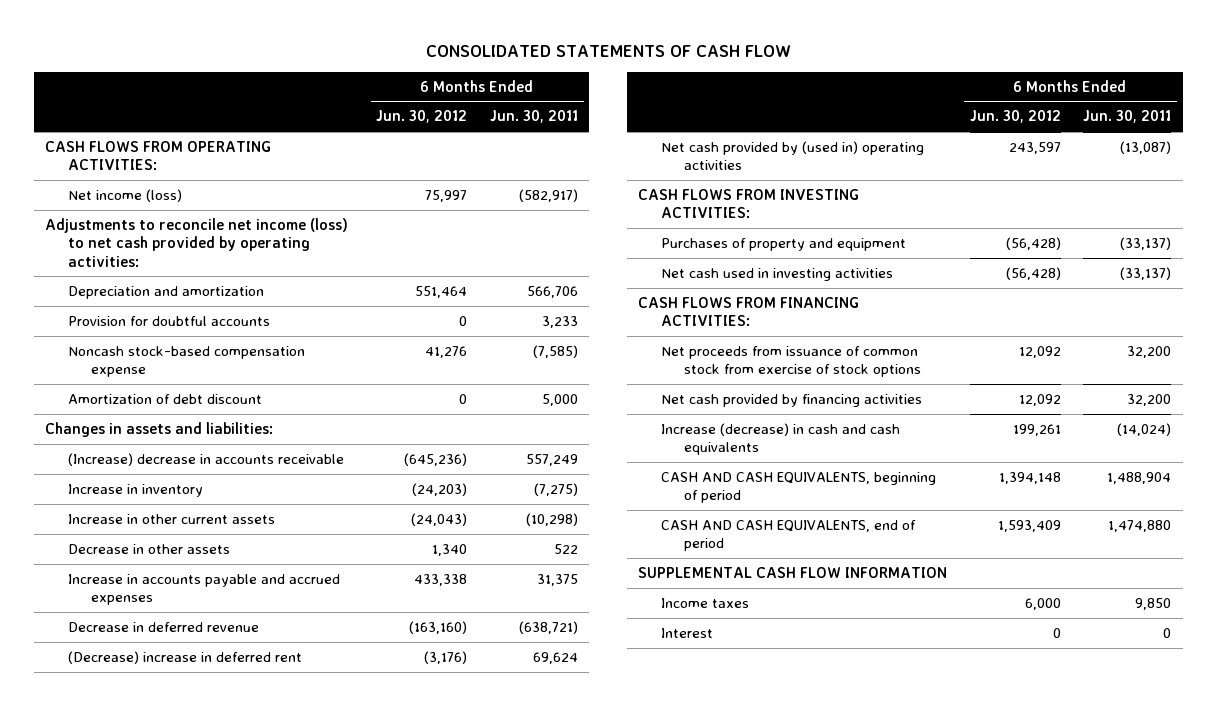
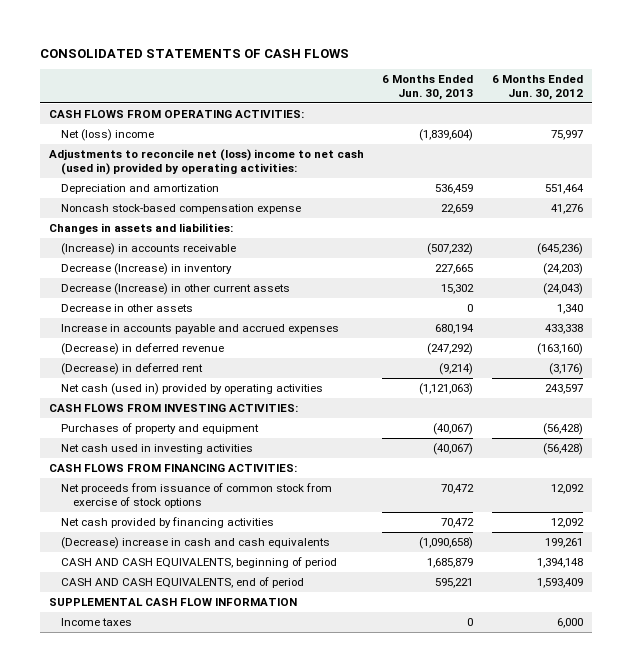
[426,44,792,57] CONSOLIDATED STATEMENTS OF CASH FLOW -> [40,48,350,58] CONSOLIDATED STATEMENTS OF CASH FLOWS
[489,110,578,124] Jun. 30, 2011 -> none
none -> [382,75,474,101] 6 Months Ended Jun. 30, 2013
[67,188,182,202] Net income (loss) -> [61,128,155,141] Net (loss) income
[44,217,348,267] Adjustments to reconcile net income (loss) to net cash provided by operating activities: -> [49,148,365,175] Adjustments to reconcile net (loss) income to net cash (used in) provided by operating activities:
[67,315,270,326] Provision for doubtful accounts -> none
[67,393,262,404] Amortization of debt discount -> none
[67,452,344,466] (Increase) decrease in accounts receivable -> [61,242,237,255] (Increase) in accounts receivable
[67,483,203,497] Increase in inventory -> [61,262,233,275] Decrease (Increase) in inventory
[67,513,275,524] Increase in other current assets -> [61,282,291,295] Decrease (Increase) in other current assets
[67,621,259,632] Decrease in deferred revenue -> [61,342,225,355] (Decrease) in deferred revenue
[67,650,302,664] (Decrease) increase in deferred rent -> [61,362,204,375] (Decrease) in deferred rent
[661,140,925,171] Net cash provided by (used in) operating activities -> [61,382,324,395] Net cash (used in) provided by operating activities
[661,422,901,456] Increase (decrease) in cash and cash equivalents -> [61,536,331,549] (Decrease) increase in cash and cash equivalents
[661,627,714,638] Interest -> none

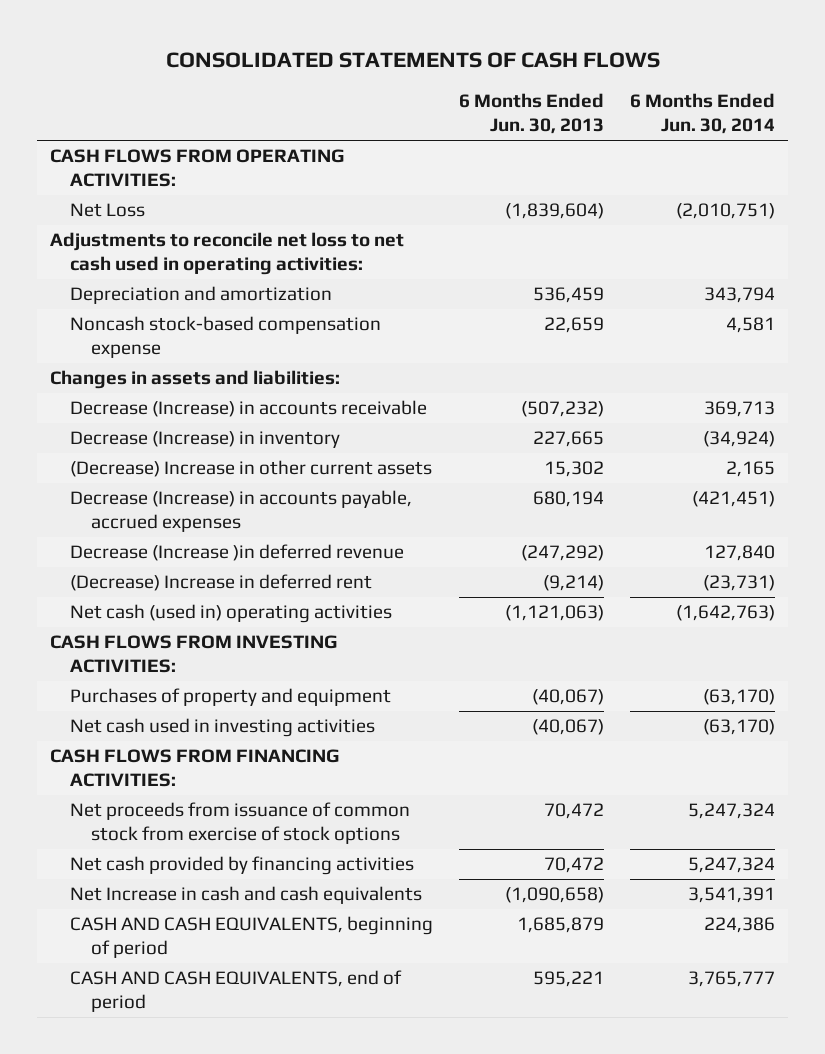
[491,75,583,101] 6 Months Ended Jun. 30, 2012 -> none
none -> [630,93,776,135] 6 Months Ended Jun. 30, 2014
[61,128,155,141] Net (loss) income -> [70,203,146,218] Net Loss
[49,148,365,175] Adjustments to reconcile net (loss) income to net cash (used in) provided by operating activities: -> [49,232,404,276] Adjustments to reconcile net loss to net cash used in operating activities:
[61,242,237,255] (Increase) in accounts receivable -> [70,400,428,418] Decrease (Increase) in accounts receivable
[61,303,194,312] Decrease in other assets -> none
[61,282,291,295] Decrease (Increase) in other current assets -> [70,460,433,478] (Decrease) Increase in other current assets
[61,323,340,334] Increase in accounts payable and accrued expenses -> [70,490,413,533] Decrease (Increase) in accounts payable, accrued expenses
[61,342,225,355] (Decrease) in deferred revenue -> [70,544,405,562] Decrease (Increase )in deferred revenue
[61,362,204,375] (Decrease) in deferred rent -> [70,574,373,592] (Decrease) Increase in deferred rent
[61,382,324,395] Net cash (used in) provided by operating activities -> [70,604,393,624] Net cash (used in) operating activities
[61,536,331,549] (Decrease) increase in cash and cash equivalents -> [70,886,423,905] Net Increase in cash and cash equivalents
[49,597,298,606] SUPPLEMENTAL CASH FLOW INFORMATION -> none
[61,617,133,626] Income taxes -> none

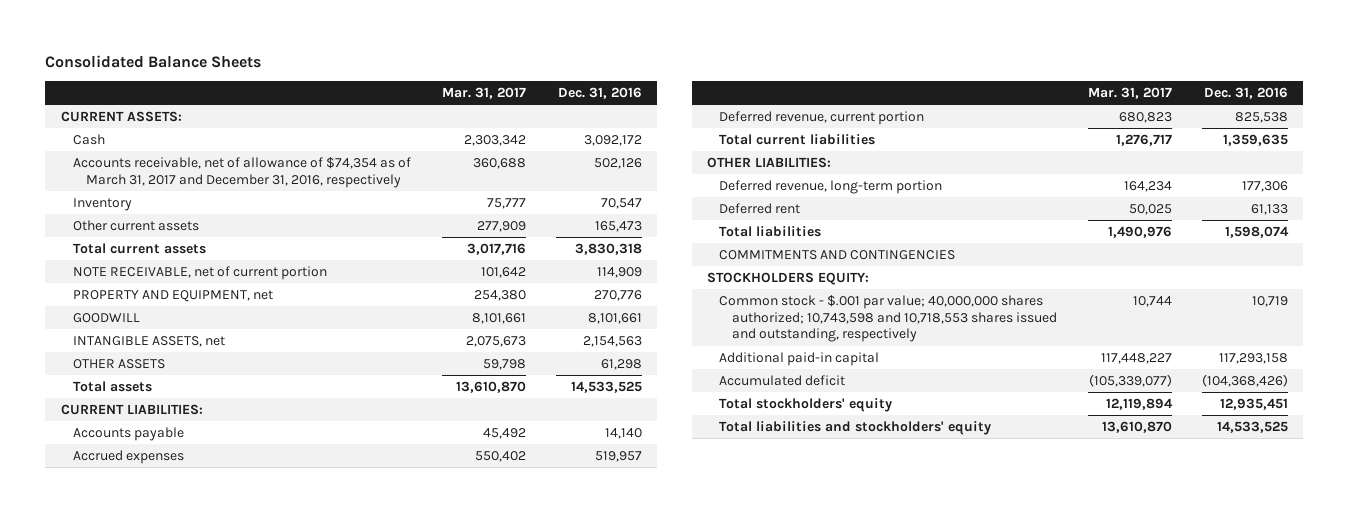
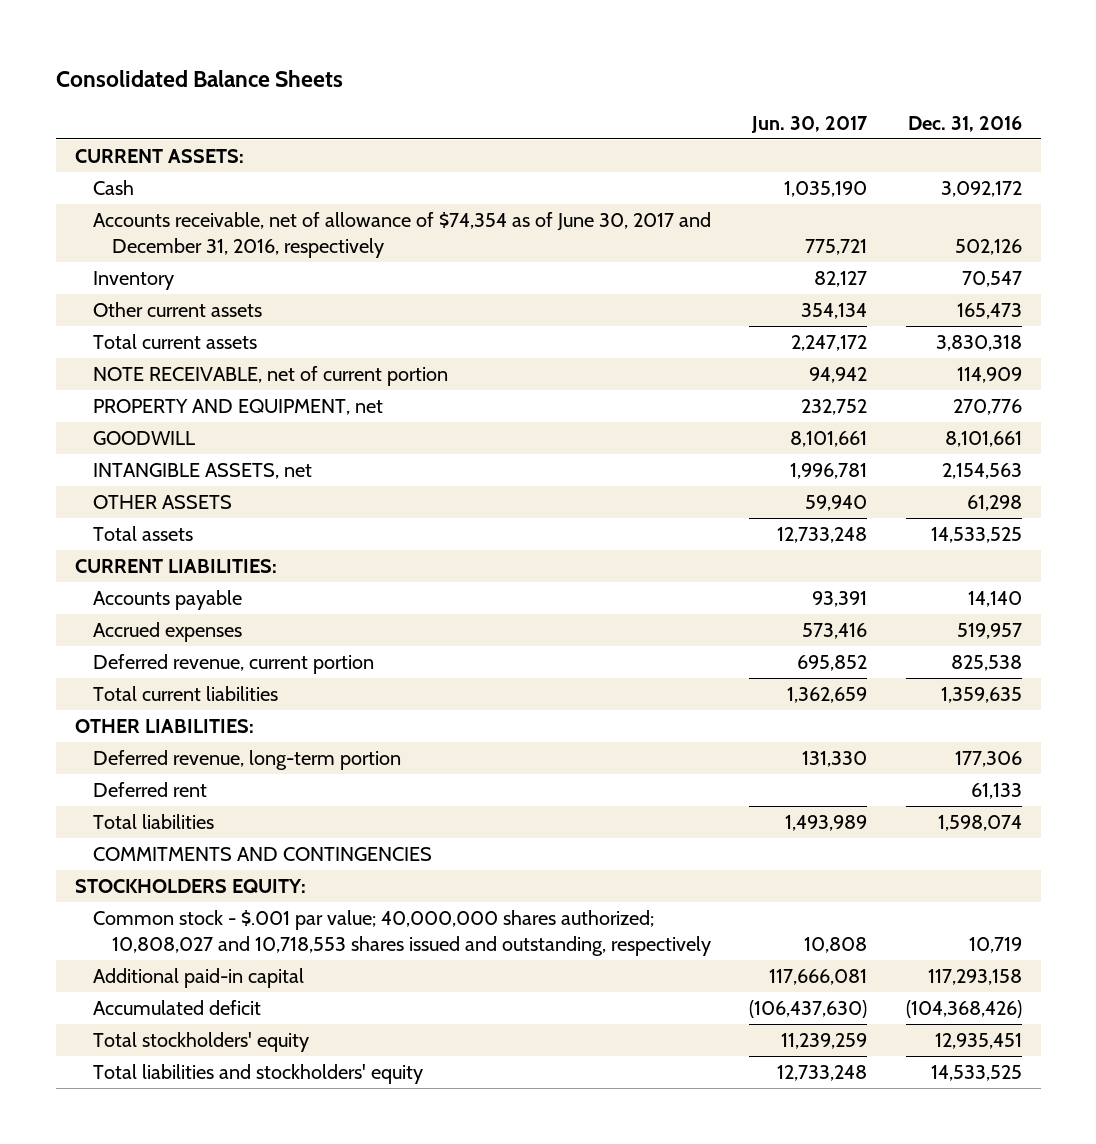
[441,87,526,100] Mar. 31, 2017 -> none
none -> [751,116,869,134] Jun. 30, 2017
[73,157,412,188] Accounts receivable, net of allowance of $74,354 as of March 31, 2017 and December 31, 2016, respectively -> [93,211,712,258] Accounts receivable, net of allowance of $74,354 as of June 30, 2017 and December 31, 2016, respectively
[719,295,1058,343] Common stock - $.001 par value; 40,000,000 shares authorized; 10,743,598 and 10,718,553 shares issued and outstanding, respectively -> [93,909,711,956] Common stock - $.001 par value; 40,000,000 shares authorized; 10,808,027 and 10,718,553 shares issued and outstanding, respectively

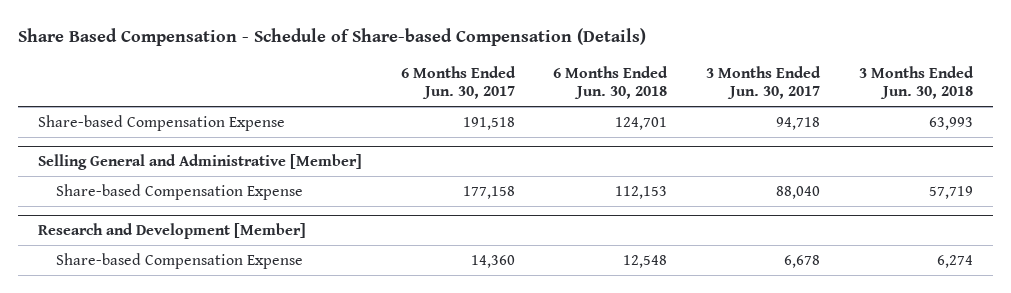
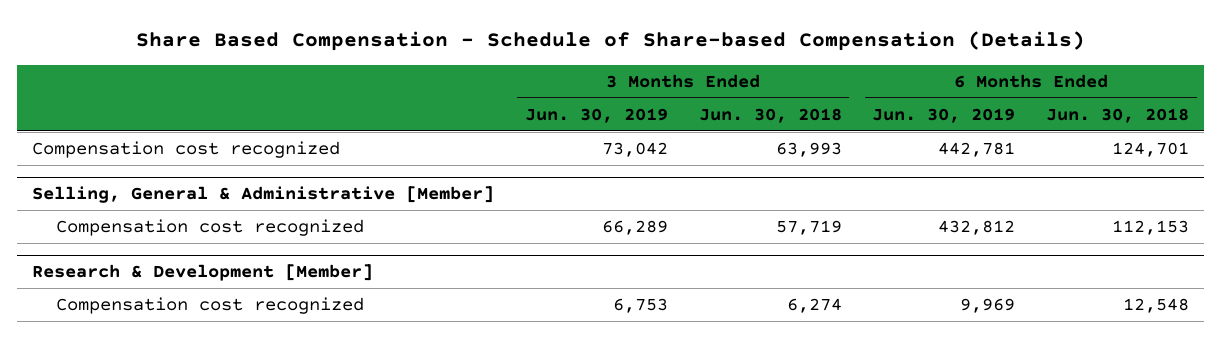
[400,65,516,100] 6 Months Ended Jun. 30, 2017 -> none
[706,65,822,100] 3 Months Ended Jun. 30, 2017 -> none
none -> [524,107,668,123] Jun. 30, 2019
none -> [872,107,1016,123] Jun. 30, 2019
[37,115,285,132] Share-based Compensation Expense -> [32,141,341,159] Compensation cost recognized
[37,154,362,171] Selling General and Administrative [Member] -> [32,186,495,204] Selling, General & Administrative [Member]
[56,184,304,201] Share-based Compensation Expense -> [55,219,364,237] Compensation cost recognized
[37,223,306,240] Research and Development [Member] -> [32,264,374,282] Research & Development [Member]
[56,253,304,270] Share-based Compensation Expense -> [55,297,364,315] Compensation cost recognized

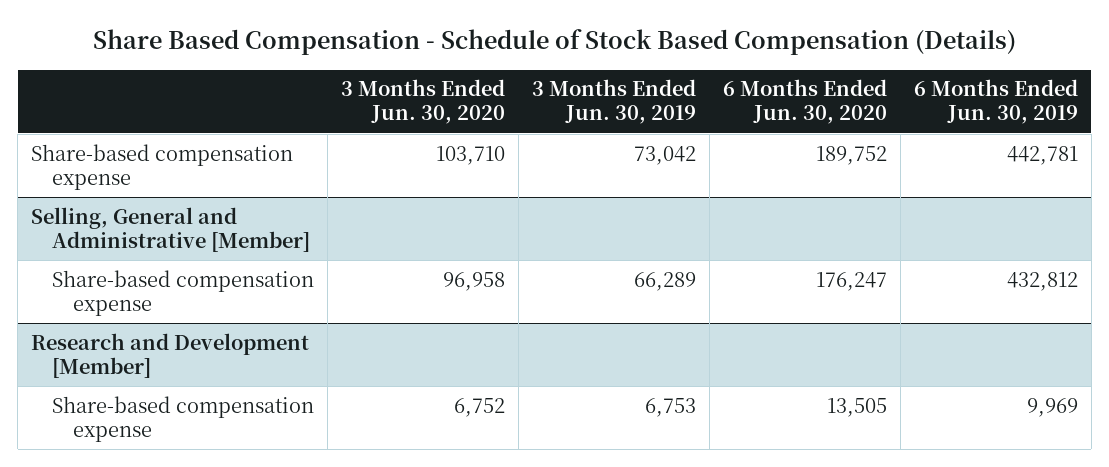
[135,30,1085,51] Share Based Compensation - Schedule of Share-based Compensation (Details) -> [92,29,1016,56] Share Based Compensation - Schedule of Stock Based Compensation (Details)
[698,107,842,123] Jun. 30, 2018 -> none
[1045,107,1189,123] Jun. 30, 2018 -> none
none -> [340,79,505,125] 3 Months Ended Jun. 30, 2020
none -> [722,79,887,125] 6 Months Ended Jun. 30, 2020
[32,141,341,159] Compensation cost recognized -> [31,143,294,190] Share-based compensation expense
[32,186,495,204] Selling, General & Administrative [Member] -> [31,206,311,252] Selling, General and Administrative [Member]
[55,219,364,237] Compensation cost recognized -> [52,269,315,316] Share-based compensation expense
[32,264,374,282] Research & Development [Member] -> [31,332,310,378] Research and Development [Member]
[55,297,364,315] Compensation cost recognized -> [52,395,315,442] Share-based compensation expense

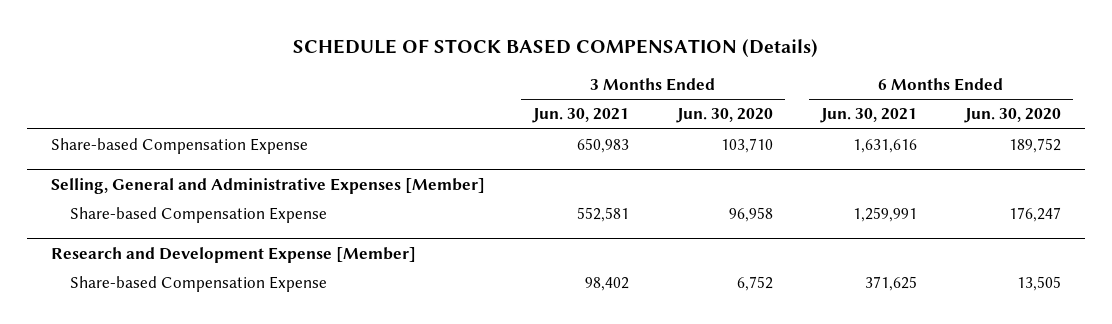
[92,29,1016,56] Share Based Compensation - Schedule of Stock Based Compensation (Details) -> [292,38,818,57] SCHEDULE OF STOCK BASED COMPENSATION (Details)
[531,79,696,125] 3 Months Ended Jun. 30, 2019 -> none
[913,79,1078,125] 6 Months Ended Jun. 30, 2019 -> none
none -> [531,108,629,124] Jun. 30, 2021
none -> [820,108,918,124] Jun. 30, 2021
[31,143,294,190] Share-based compensation expense -> [50,138,308,155] Share-based Compensation Expense
[31,206,311,252] Selling, General and Administrative [Member] -> [50,177,485,194] Selling, General and Administrative Expenses [Member]
[52,269,315,316] Share-based compensation expense -> [69,207,327,224] Share-based Compensation Expense
[31,332,310,378] Research and Development [Member] -> [50,246,416,263] Research and Development Expense [Member]
[52,395,315,442] Share-based compensation expense -> [69,276,327,293] Share-based Compensation Expense

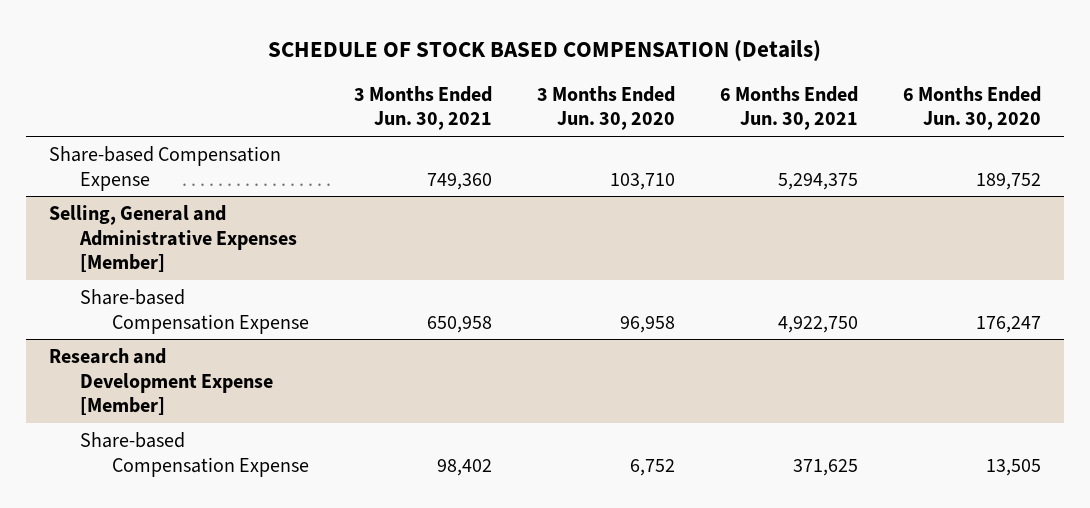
[576,138,629,154] 650,983 -> [426,172,492,190] 749,360
[853,139,918,154] 1,631,616 -> [777,172,858,190] 5,294,375
[576,207,629,223] 552,581 -> [426,315,492,333] 650,958
[853,207,918,223] 1,259,991 -> [777,315,858,333] 4,922,750

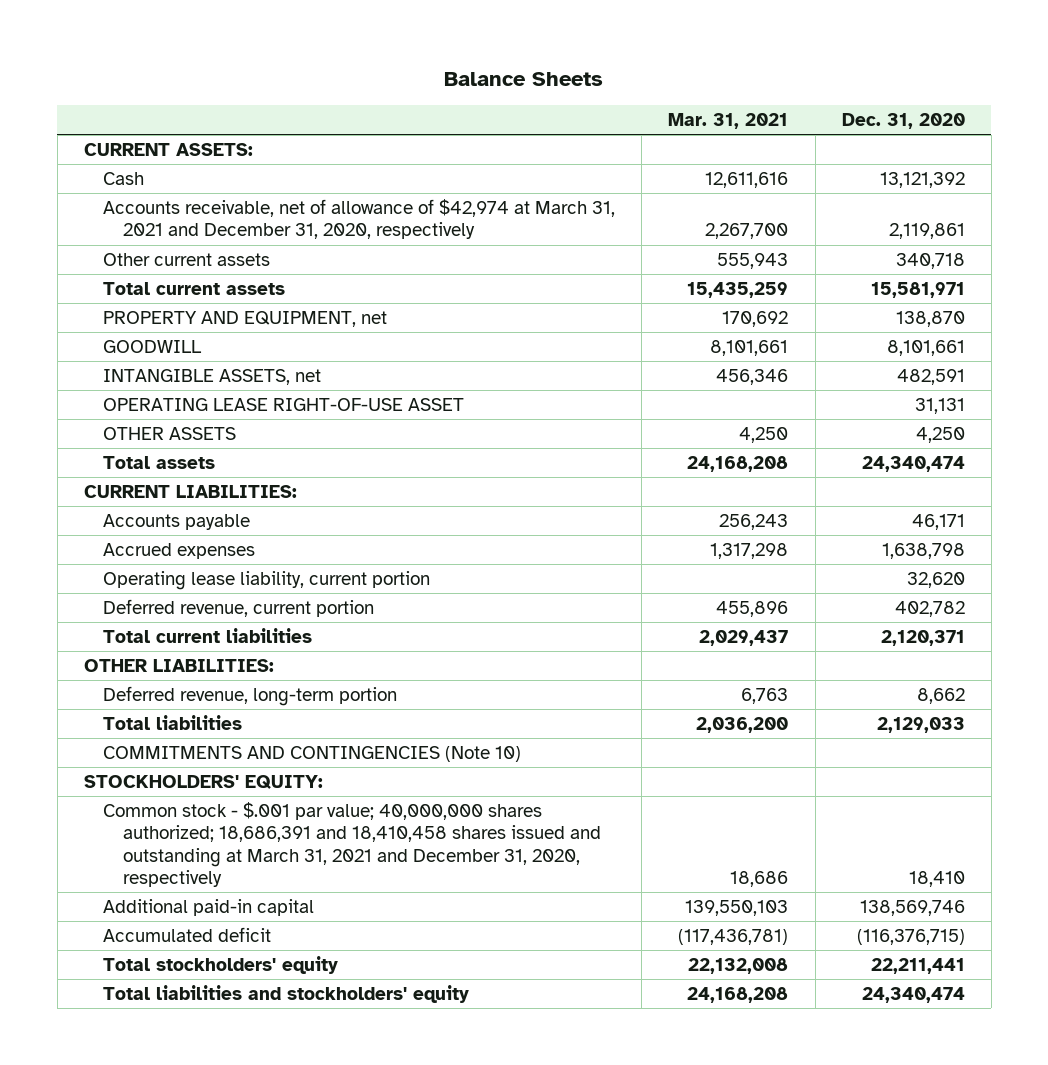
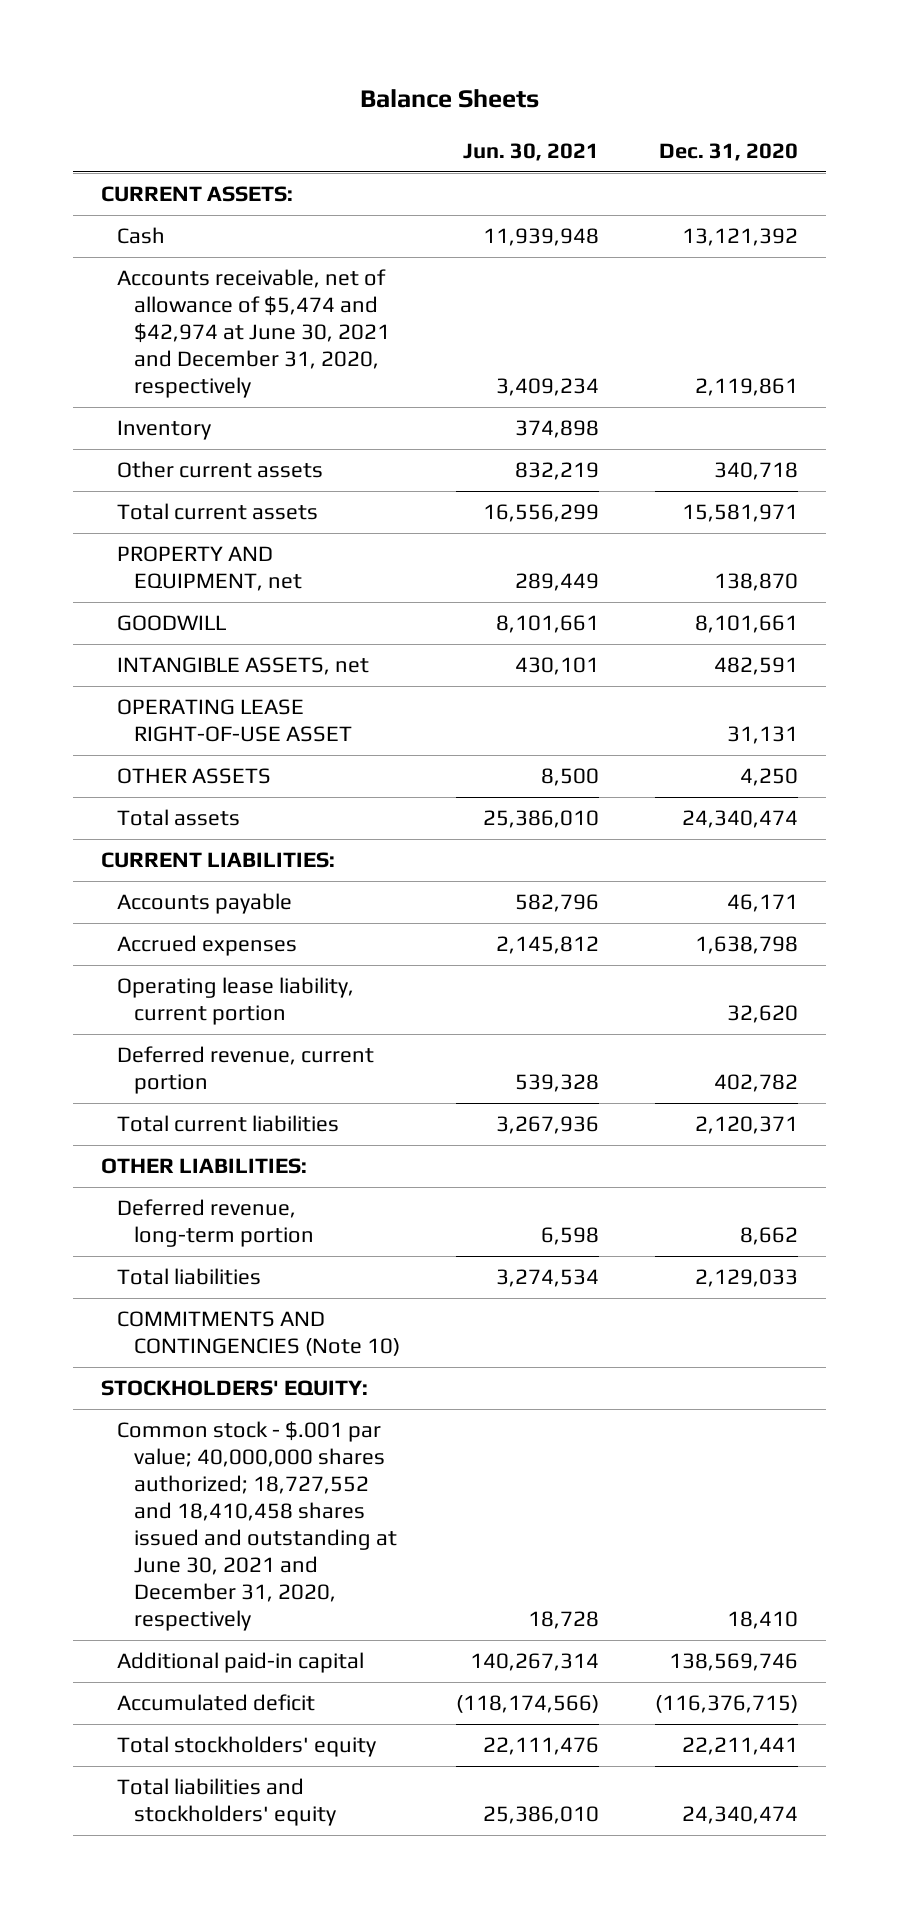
[668,113,789,130] Mar. 31, 2021 -> none
none -> [462,142,599,161] Jun. 30, 2021
[103,199,616,240] Accounts receivable, net of allowance of $42,974 at March 31, 2021 and December 31, 2020, respectively -> [117,269,390,399] Accounts receivable, net of allowance of $5,474 and $42,974 at June 30, 2021 and December 31, 2020, respectively
none -> [117,420,212,441] Inventory
[103,802,601,888] Common stock - $.001 par value; 40,000,000 shares authorized; 18,686,391 and 18,410,458 shares issued and outstanding at March 31, 2021 and December 31, 2020, respectively -> [117,1421,397,1632] Common stock - $.001 par value; 40,000,000 shares authorized; 18,727,552 and 18,410,458 shares issued and outstanding at June 30, 2021 and December 31, 2020, respectively

